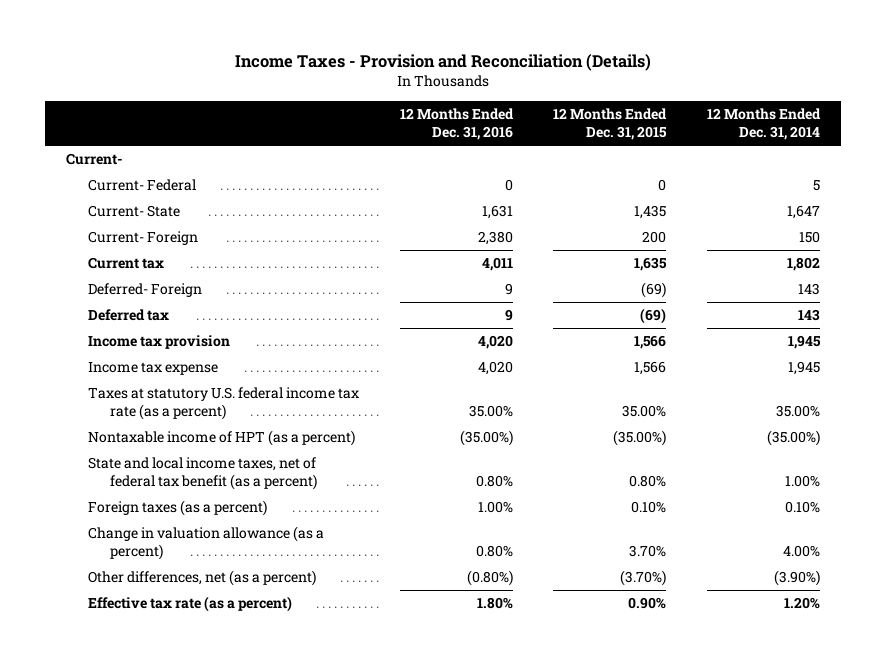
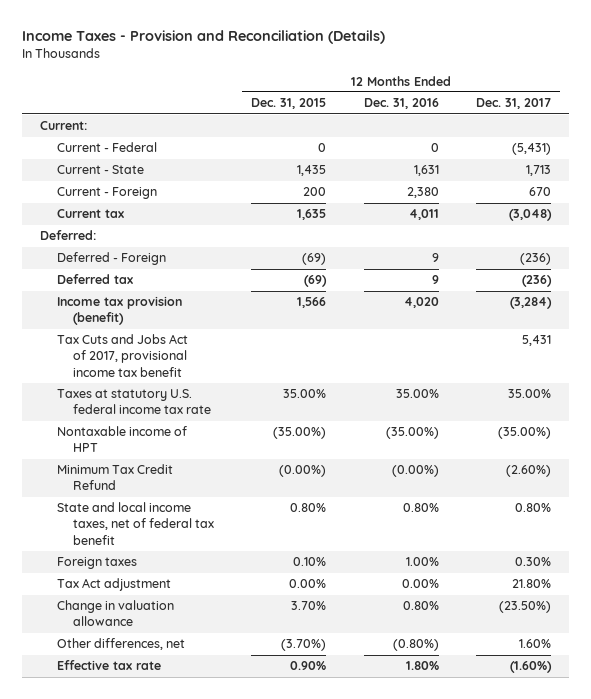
[707,107,822,140] 12 Months Ended Dec. 31, 2014 -> none
none -> [475,98,551,110] Dec. 31, 2017
[65,153,123,166] Current- -> [40,121,88,131] Current:
[87,179,196,192] Current- Federal -> [56,142,157,153] Current - Federal
[87,205,180,218] Current- State -> [56,165,144,175] Current - State
[87,231,198,246] Current- Foreign -> [56,187,157,200] Current - Foreign
none -> [40,230,97,241] Deferred:
[87,283,202,298] Deferred- Foreign -> [56,252,166,266] Deferred - Foreign
[87,362,218,376] Income tax expense -> none
[87,335,230,350] Income tax provision -> [56,296,182,326] Income tax provision (benefit)
none -> [56,334,188,377] Tax Cuts and Jobs Act of 2017, provisional income tax benefit
[87,387,359,421] Taxes at statutory U.S. federal income tax rate (as a percent) -> [56,389,212,415] Taxes at statutory U.S. federal income tax rate
[87,430,355,447] Nontaxable income of HPT (as a percent) -> [56,426,187,453] Nontaxable income of HPT
none -> [56,464,173,491] Minimum Tax Credit Refund
[87,457,318,491] State and local income taxes, net of federal tax benefit (as a percent) -> [56,502,215,545] State and local income taxes, net of federal tax benefit
[87,500,267,517] Foreign taxes (as a percent) -> [56,557,137,570] Foreign taxes
none -> [56,578,171,592] Tax Act adjustment
[87,526,324,561] Change in valuation allowance (as a percent) -> [56,600,174,627] Change in valuation allowance
[87,570,316,587] Other differences, net (as a percent) -> [56,638,185,651] Other differences, net
[87,596,292,613] Effective tax rate (as a percent) -> [56,660,161,671] Effective tax rate

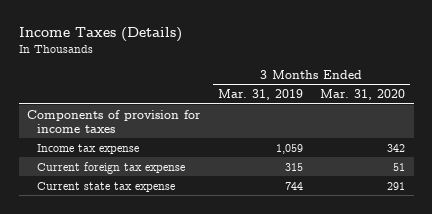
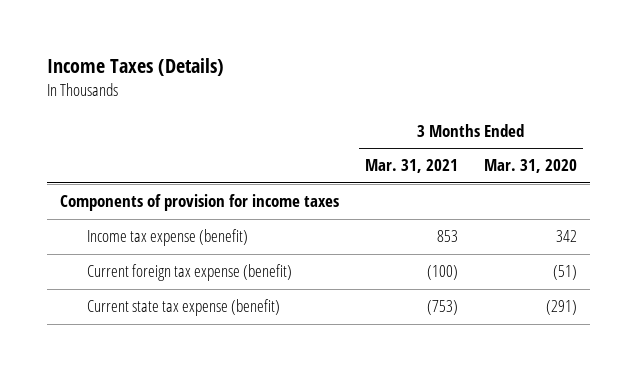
[217,89,303,101] Mar. 31, 2019 -> none
none -> [365,159,459,174] Mar. 31, 2021
[36,143,139,154] Income tax expense -> [87,229,249,247] Income tax expense (benefit)
[36,161,185,174] Current foreign tax expense -> [87,264,293,282] Current foreign tax expense (benefit)
[393,162,406,171] 51 -> [552,265,577,281] (51)
[36,181,175,192] Current state tax expense -> [87,299,281,317] Current state tax expense (benefit)
[387,181,406,190] 291 -> [545,300,577,316] (291)

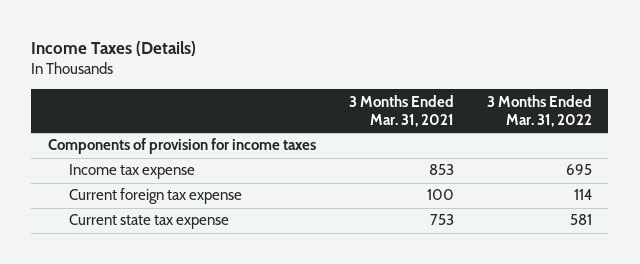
[483,159,577,174] Mar. 31, 2020 -> none
none -> [486,94,592,128] 3 Months Ended Mar. 31, 2022
[87,229,249,247] Income tax expense (benefit) -> [68,164,195,180] Income tax expense
[87,264,293,282] Current foreign tax expense (benefit) -> [68,188,242,205] Current foreign tax expense
[427,265,459,281] (100) -> [426,189,454,201] 100
[87,299,281,317] Current state tax expense (benefit) -> [68,214,229,230] Current state tax expense
[427,300,459,316] (753) -> [429,214,454,226] 753

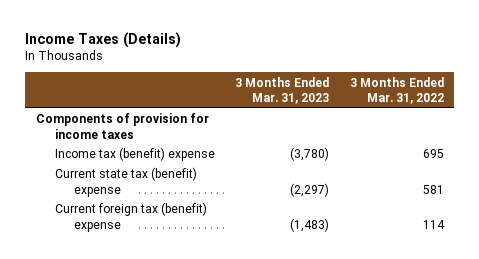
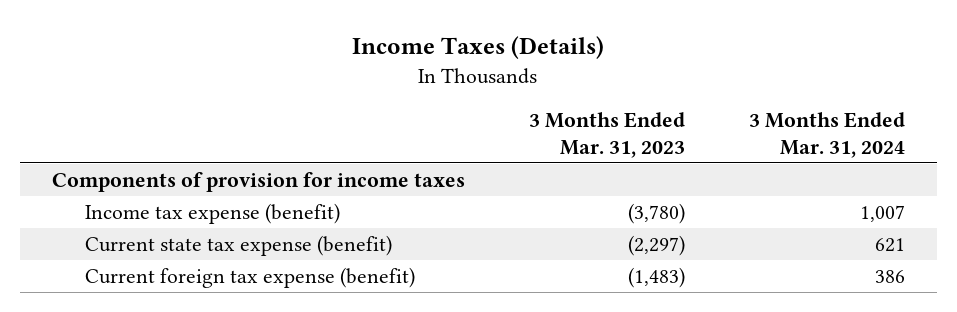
[349,76,444,105] 3 Months Ended Mar. 31, 2022 -> none
none -> [748,112,905,158] 3 Months Ended Mar. 31, 2024
[54,147,215,162] Income tax (benefit) expense -> [85,203,341,225] Income tax expense (benefit)
[54,167,197,197] Current state tax (benefit) expense -> [85,235,393,257] Current state tax expense (benefit)
[54,202,207,232] Current foreign tax (benefit) expense -> [85,267,416,289] Current foreign tax expense (benefit)

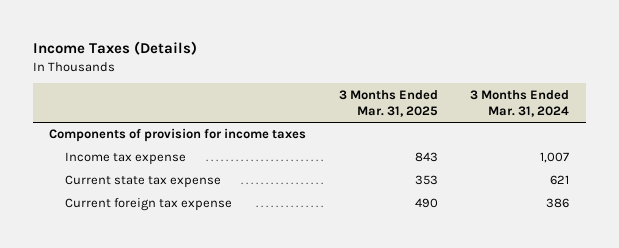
[528,112,685,158] 3 Months Ended Mar. 31, 2023 -> none
none -> [338,89,438,118] 3 Months Ended Mar. 31, 2025
[85,203,341,225] Income tax expense (benefit) -> [64,152,186,166] Income tax expense
[85,235,393,257] Current state tax expense (benefit) -> [64,175,221,189] Current state tax expense
[85,267,416,289] Current foreign tax expense (benefit) -> [64,198,232,212] Current foreign tax expense

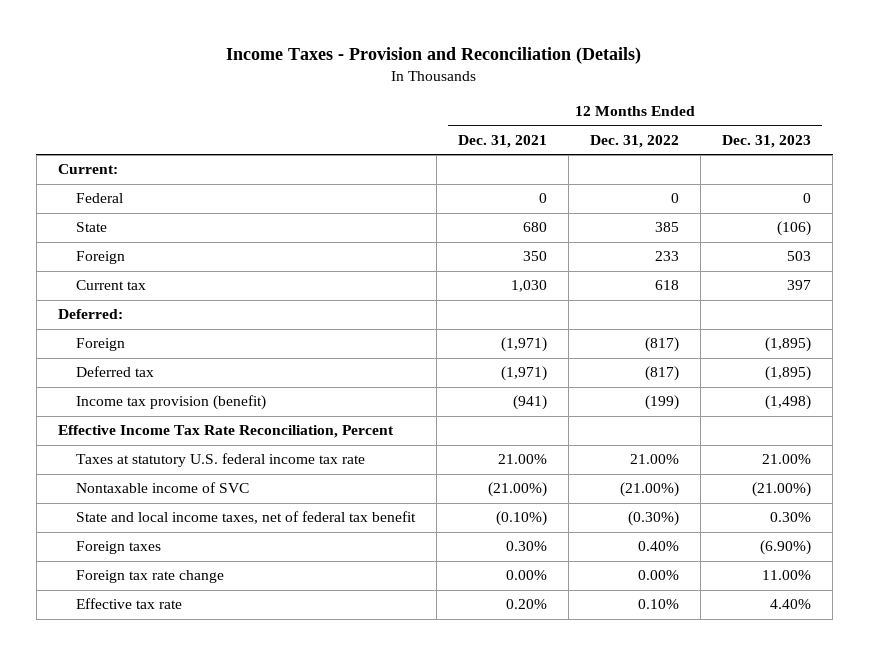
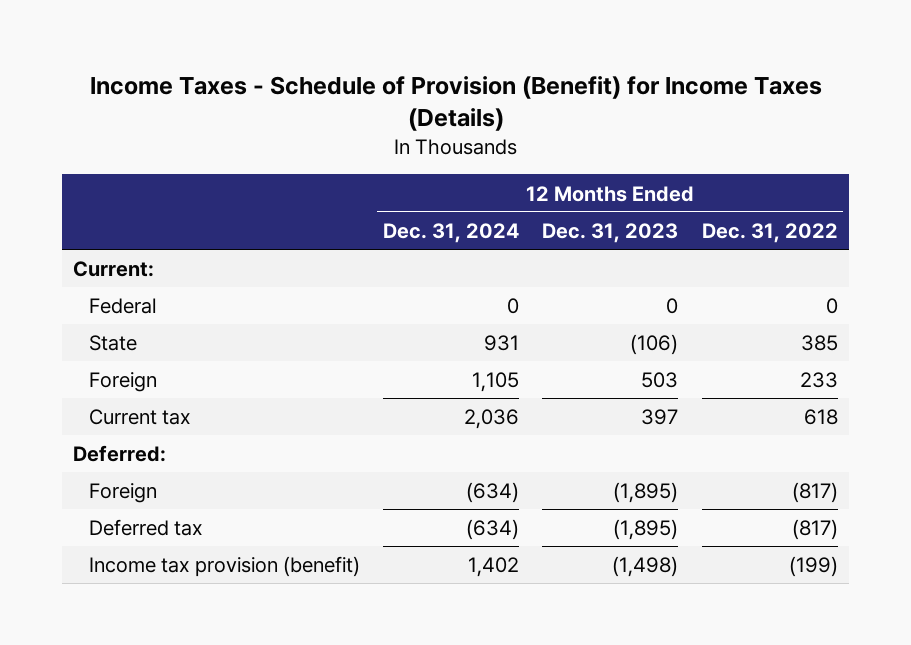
[226,47,642,65] Income Taxes - Provision and Reconciliation (Details) -> [89,75,822,131] Income Taxes - Schedule of Provision (Benefit) for Income Taxes (Details)
[458,134,548,148] Dec. 31, 2021 -> none
none -> [383,223,520,244] Dec. 31, 2024
[57,425,394,439] Effective Income Tax Rate Reconciliation, Percent -> none
[76,453,366,468] Taxes at statutory U.S. federal income tax rate -> none
[76,482,250,494] Nontaxable income of SVC -> none
[76,511,417,525] State and local income taxes, net of federal tax benefit -> none
[76,541,162,555] Foreign taxes -> none
[76,570,225,584] Foreign tax rate change -> none
[76,598,183,610] Effective tax rate -> none

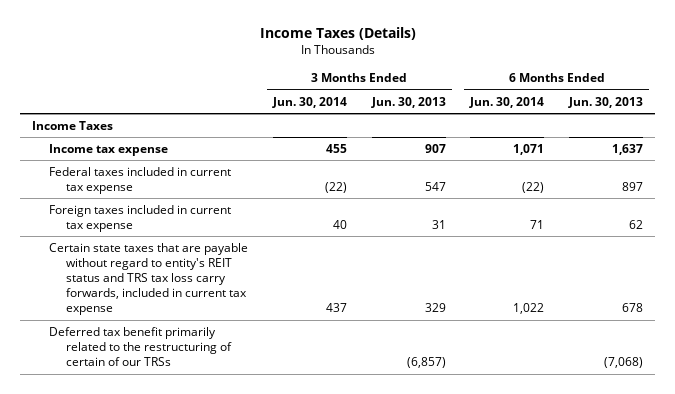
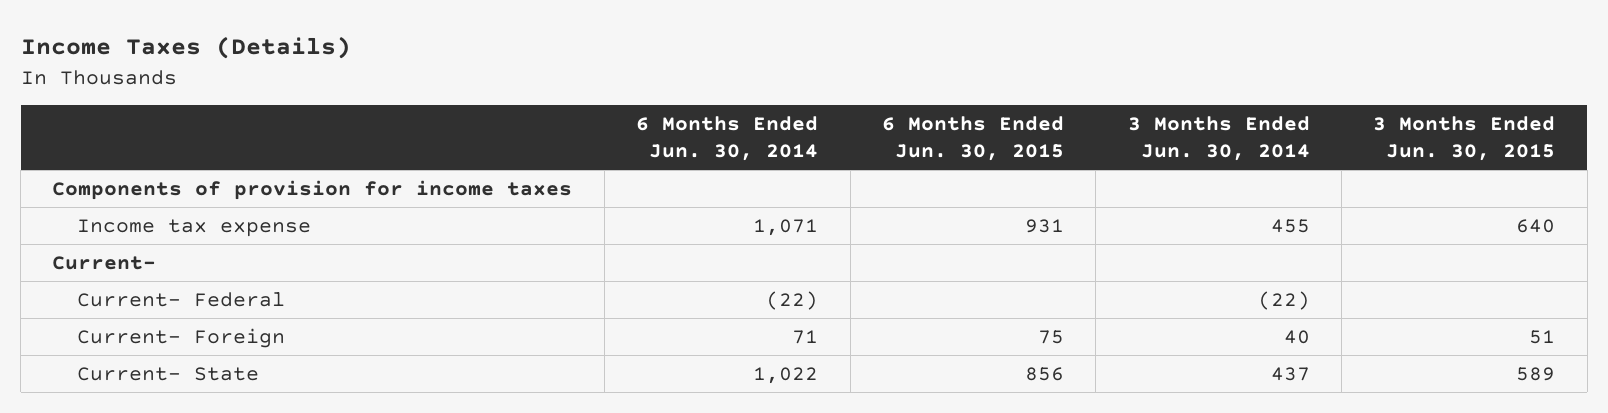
[370,96,446,108] Jun. 30, 2013 -> none
[568,96,644,108] Jun. 30, 2013 -> none
none -> [881,116,1064,162] 6 Months Ended Jun. 30, 2015
none -> [1373,116,1556,162] 3 Months Ended Jun. 30, 2015
[32,120,114,130] Income Taxes -> none
none -> [52,179,573,200] Components of provision for income taxes
[49,326,233,367] Deferred tax benefit primarily related to the restructuring of certain of our TRSs -> none
none -> [52,255,157,270] Current-
[49,166,232,195] Federal taxes included in current tax expense -> [77,291,286,307] Current- Federal
[49,204,232,233] Foreign taxes included in current tax expense -> [77,327,286,348] Current- Foreign
[49,242,249,316] Certain state taxes that are payable without regard to entity's REIT status and TRS tax loss carry forwards, included in current tax expense -> [77,366,260,381] Current- State

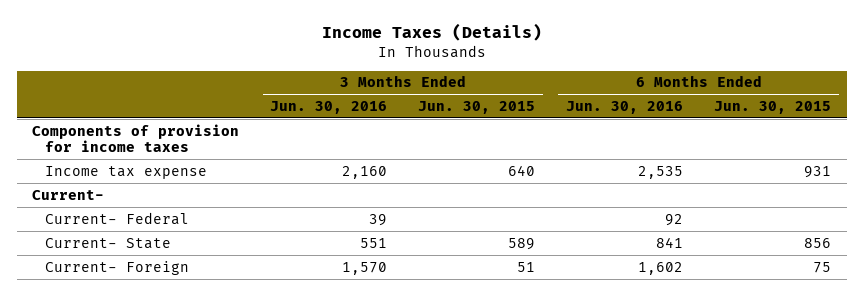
[636,116,819,162] 6 Months Ended Jun. 30, 2014 -> none
[1127,116,1310,162] 3 Months Ended Jun. 30, 2014 -> none
none -> [270,100,388,114] Jun. 30, 2016
none -> [566,100,684,114] Jun. 30, 2016
[77,327,286,348] Current- Foreign -> [45,260,190,275] Current- Foreign

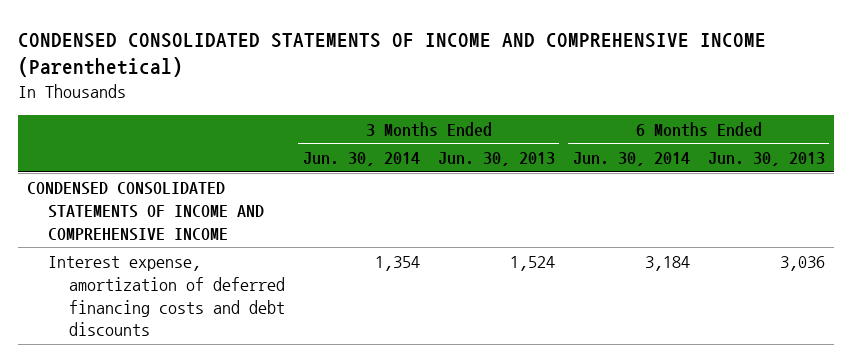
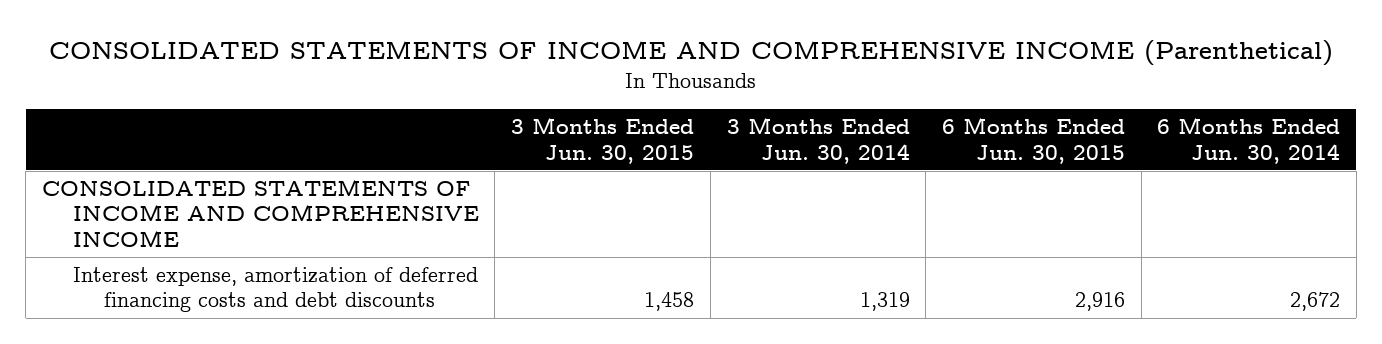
[18,32,767,78] CONDENSED CONSOLIDATED STATEMENTS OF INCOME AND COMPREHENSIVE INCOME (Parenthetical) -> [49,39,1334,66] CONSOLIDATED STATEMENTS OF INCOME AND COMPREHENSIVE INCOME (Parenthetical)
[437,152,555,167] Jun. 30, 2013 -> none
[707,152,825,167] Jun. 30, 2013 -> none
none -> [511,116,695,164] 3 Months Ended Jun. 30, 2015
none -> [941,116,1125,164] 6 Months Ended Jun. 30, 2015
[27,181,264,241] CONDENSED CONSOLIDATED STATEMENTS OF INCOME AND COMPREHENSIVE INCOME -> [41,178,479,248] CONSOLIDATED STATEMENTS OF INCOME AND COMPREHENSIVE INCOME
[374,255,420,271] 1,354 -> [859,292,910,312] 1,319
[644,255,690,271] 3,184 -> [1290,292,1341,312] 2,672

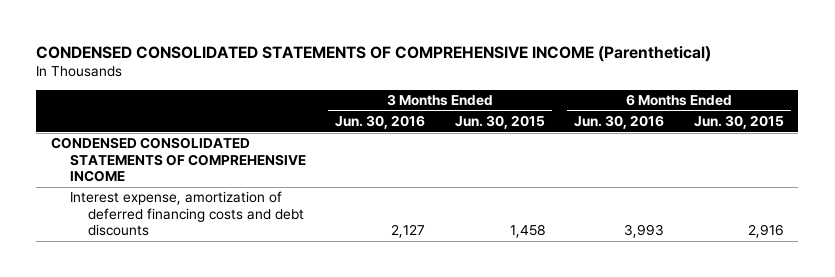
[49,39,1334,66] CONSOLIDATED STATEMENTS OF INCOME AND COMPREHENSIVE INCOME (Parenthetical) -> [36,45,712,62] CONDENSED CONSOLIDATED STATEMENTS OF COMPREHENSIVE INCOME (Parenthetical)
[726,116,910,164] 3 Months Ended Jun. 30, 2014 -> none
[1157,116,1341,164] 6 Months Ended Jun. 30, 2014 -> none
none -> [335,115,426,130] Jun. 30, 2016
none -> [574,115,665,130] Jun. 30, 2016
[41,178,479,248] CONSOLIDATED STATEMENTS OF INCOME AND COMPREHENSIVE INCOME -> [50,137,306,183] CONDENSED CONSOLIDATED STATEMENTS OF COMPREHENSIVE INCOME

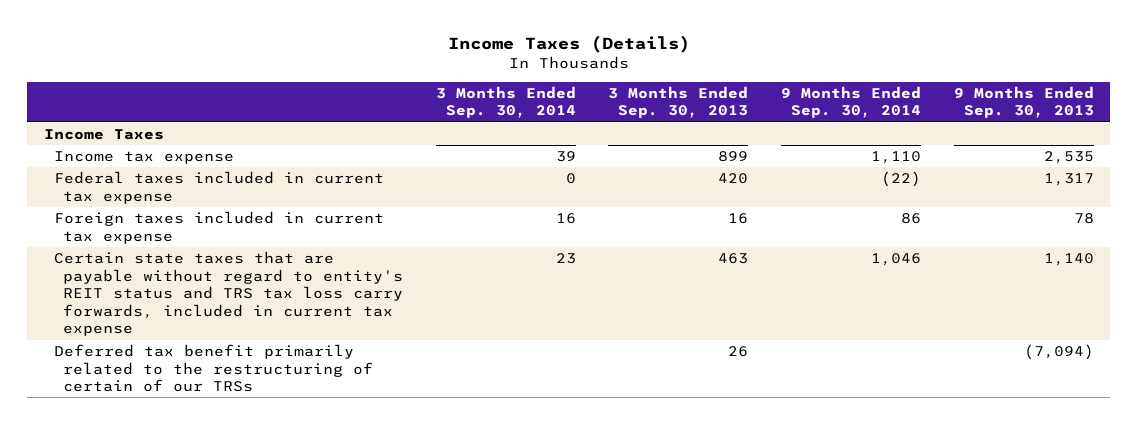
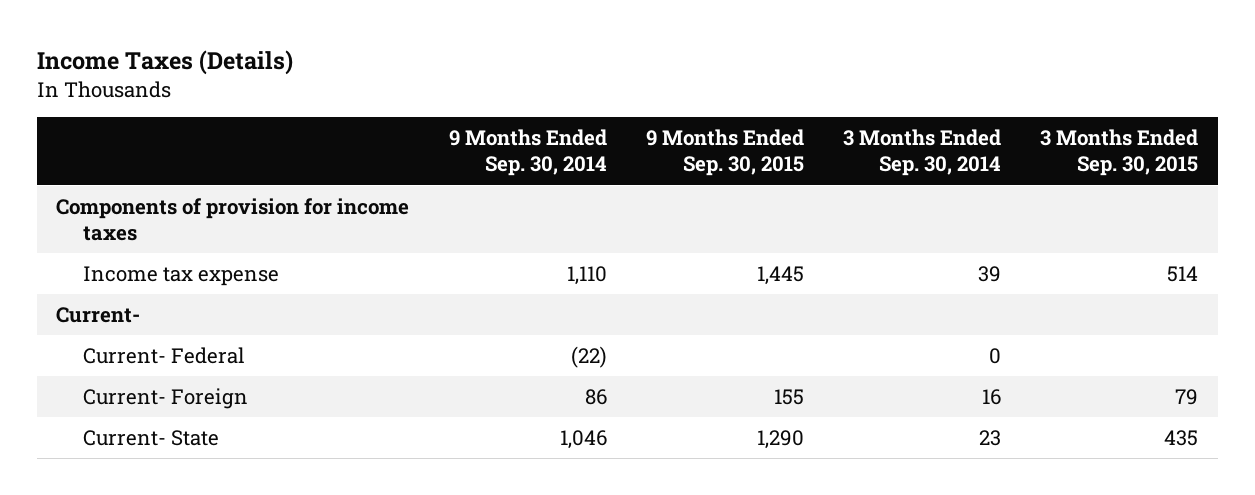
[608,85,749,119] 3 Months Ended Sep. 30, 2013 -> none
[953,85,1094,119] 9 Months Ended Sep. 30, 2013 -> none
none -> [645,129,804,177] 9 Months Ended Sep. 30, 2015
none -> [1040,129,1199,177] 3 Months Ended Sep. 30, 2015
[43,128,164,140] Income Taxes -> none
none -> [56,197,410,242] Components of provision for income taxes
[53,343,374,393] Deferred tax benefit primarily related to the restructuring of certain of our TRSs -> none
none -> [56,306,141,323] Current-
[53,170,384,204] Federal taxes included in current tax expense -> [83,346,246,364] Current- Federal
[53,210,384,244] Foreign taxes included in current tax expense -> [83,387,249,409] Current- Foreign
[53,250,404,337] Certain state taxes that are payable without regard to entity's REIT status and TRS tax loss carry forwards, included in current tax expense -> [83,429,220,446] Current- State

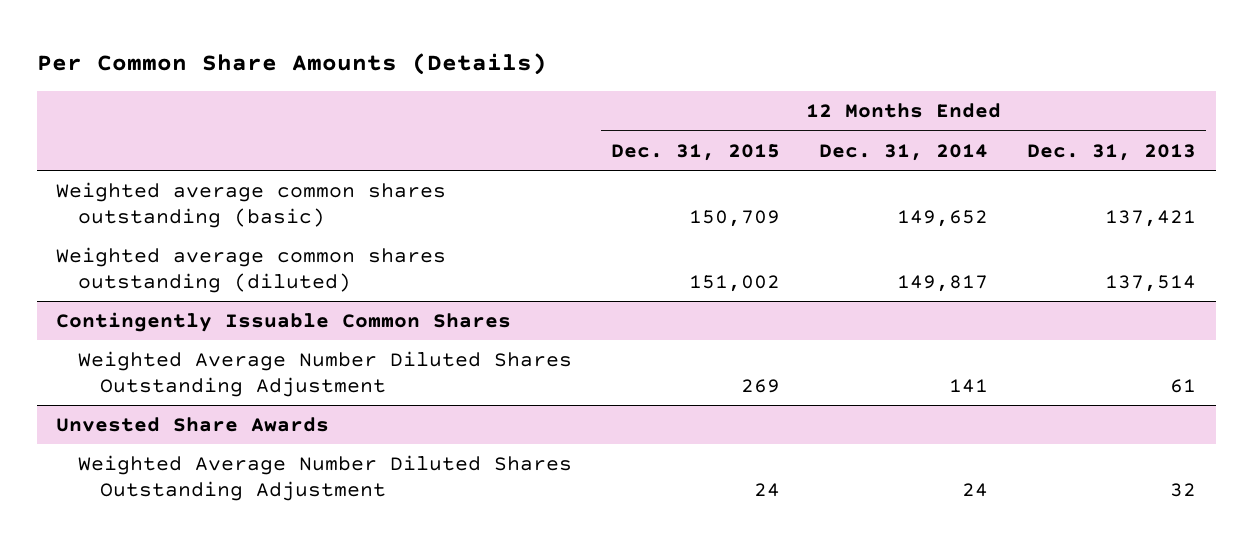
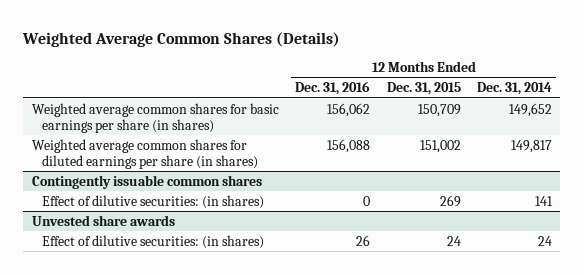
[36,52,547,75] Per Common Share Amounts (Details) -> [22,31,341,47] Weighted Average Common Shares (Details)
[1027,143,1197,161] Dec. 31, 2013 -> none
none -> [295,81,371,96] Dec. 31, 2016
[56,182,447,228] Weighted average common shares outstanding (basic) -> [31,102,279,133] Weighted average common shares for basic earnings per share (in shares)
[56,247,447,293] Weighted average common shares outstanding (diluted) -> [31,138,258,169] Weighted average common shares for diluted earnings per share (in shares)
[56,312,512,333] Contingently Issuable Common Shares -> [31,174,262,189] Contingently issuable common shares
[78,351,573,397] Weighted Average Number Diluted Shares Outstanding Adjustment -> [41,194,264,209] Effect of dilutive securities: (in shares)
[56,417,330,433] Unvested Share Awards -> [31,214,175,226] Unvested share awards
[78,455,573,501] Weighted Average Number Diluted Shares Outstanding Adjustment -> [41,234,264,249] Effect of dilutive securities: (in shares)

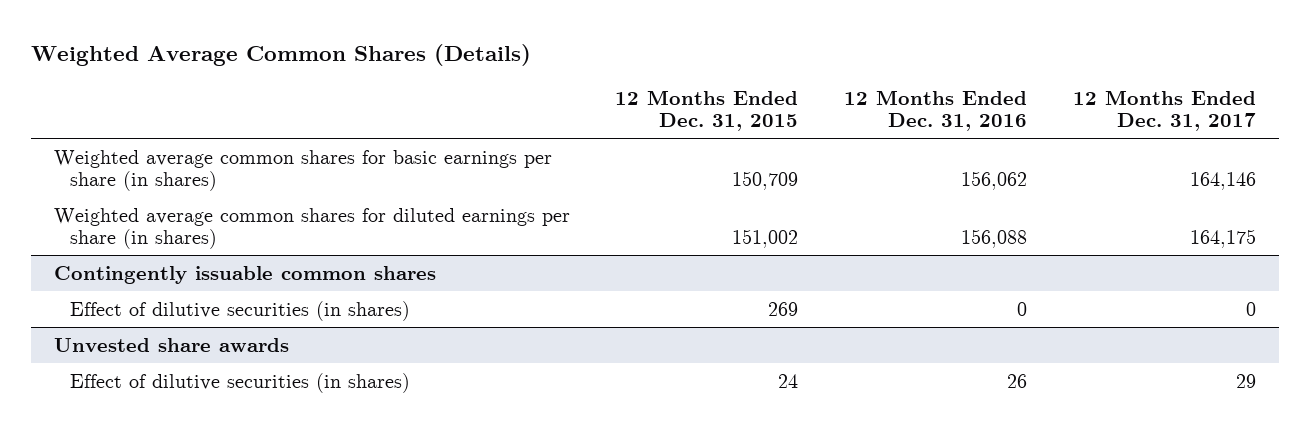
[477,82,553,96] Dec. 31, 2014 -> none
none -> [1072,89,1256,132] 12 Months Ended Dec. 31, 2017
[41,194,264,209] Effect of dilutive securities: (in shares) -> [69,300,410,321] Effect of dilutive securities (in shares)
[41,234,264,249] Effect of dilutive securities: (in shares) -> [69,372,410,393] Effect of dilutive securities (in shares)

